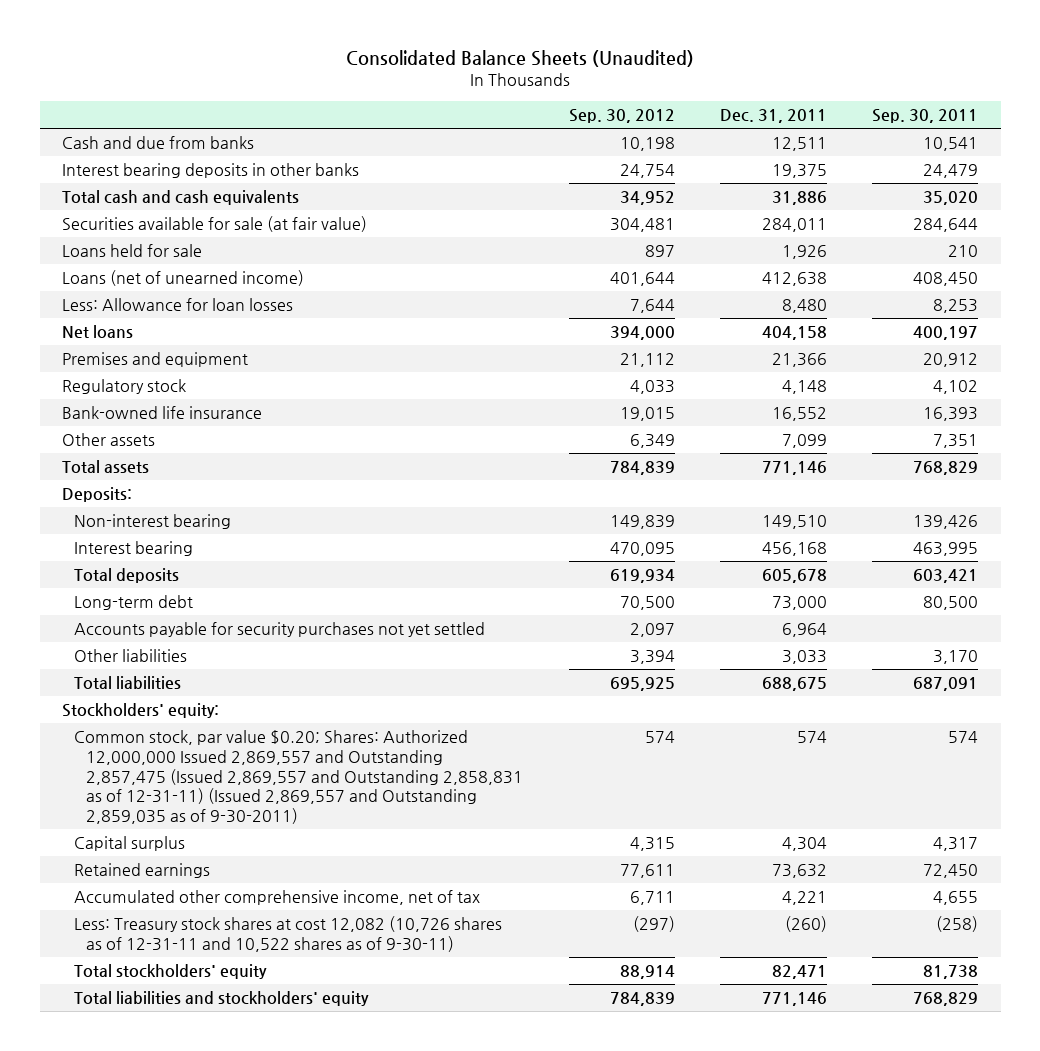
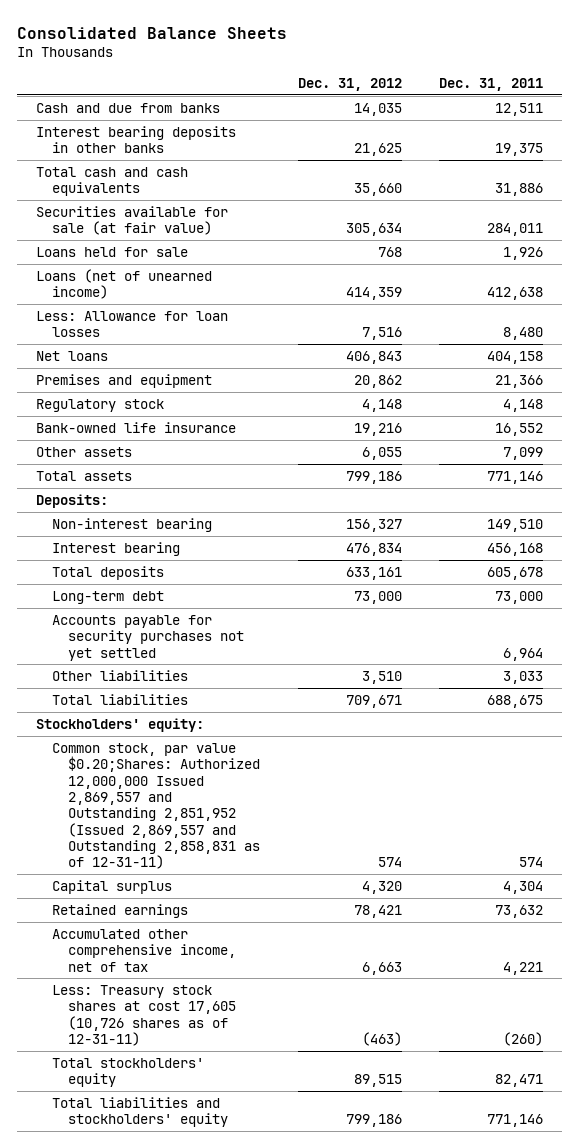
[346,50,695,68] Consolidated Balance Sheets (Unaudited) -> [17,26,288,39] Consolidated Balance Sheets
[568,108,675,123] Sep. 30, 2012 -> none
[872,108,979,123] Sep. 30, 2011 -> none
none -> [297,78,402,92] Dec. 31, 2012
[74,730,524,825] Common stock, par value $0.20; Shares: Authorized 12,000,000 Issued 2,869,557 and Outstanding 2,857,475 (Issued 2,869,557 and Outstanding 2,858,831 as of 12-31-11) (Issued 2,869,557 and Outstanding 2,859,035 as of 9-30-2011) -> [51,742,260,870] Common stock, par value $0.20;Shares: Authorized 12,000,000 Issued 2,869,557 and Outstanding 2,851,952 (Issued 2,869,557 and Outstanding 2,858,831 as of 12-31-11)
[74,916,503,952] Less: Treasury stock shares at cost 12,082 (10,726 shares as of 12-31-11 and 10,522 shares as of 9-30-11) -> [51,984,236,1046] Less: Treasury stock shares at cost 17,605 (10,726 shares as of 12-31-11)

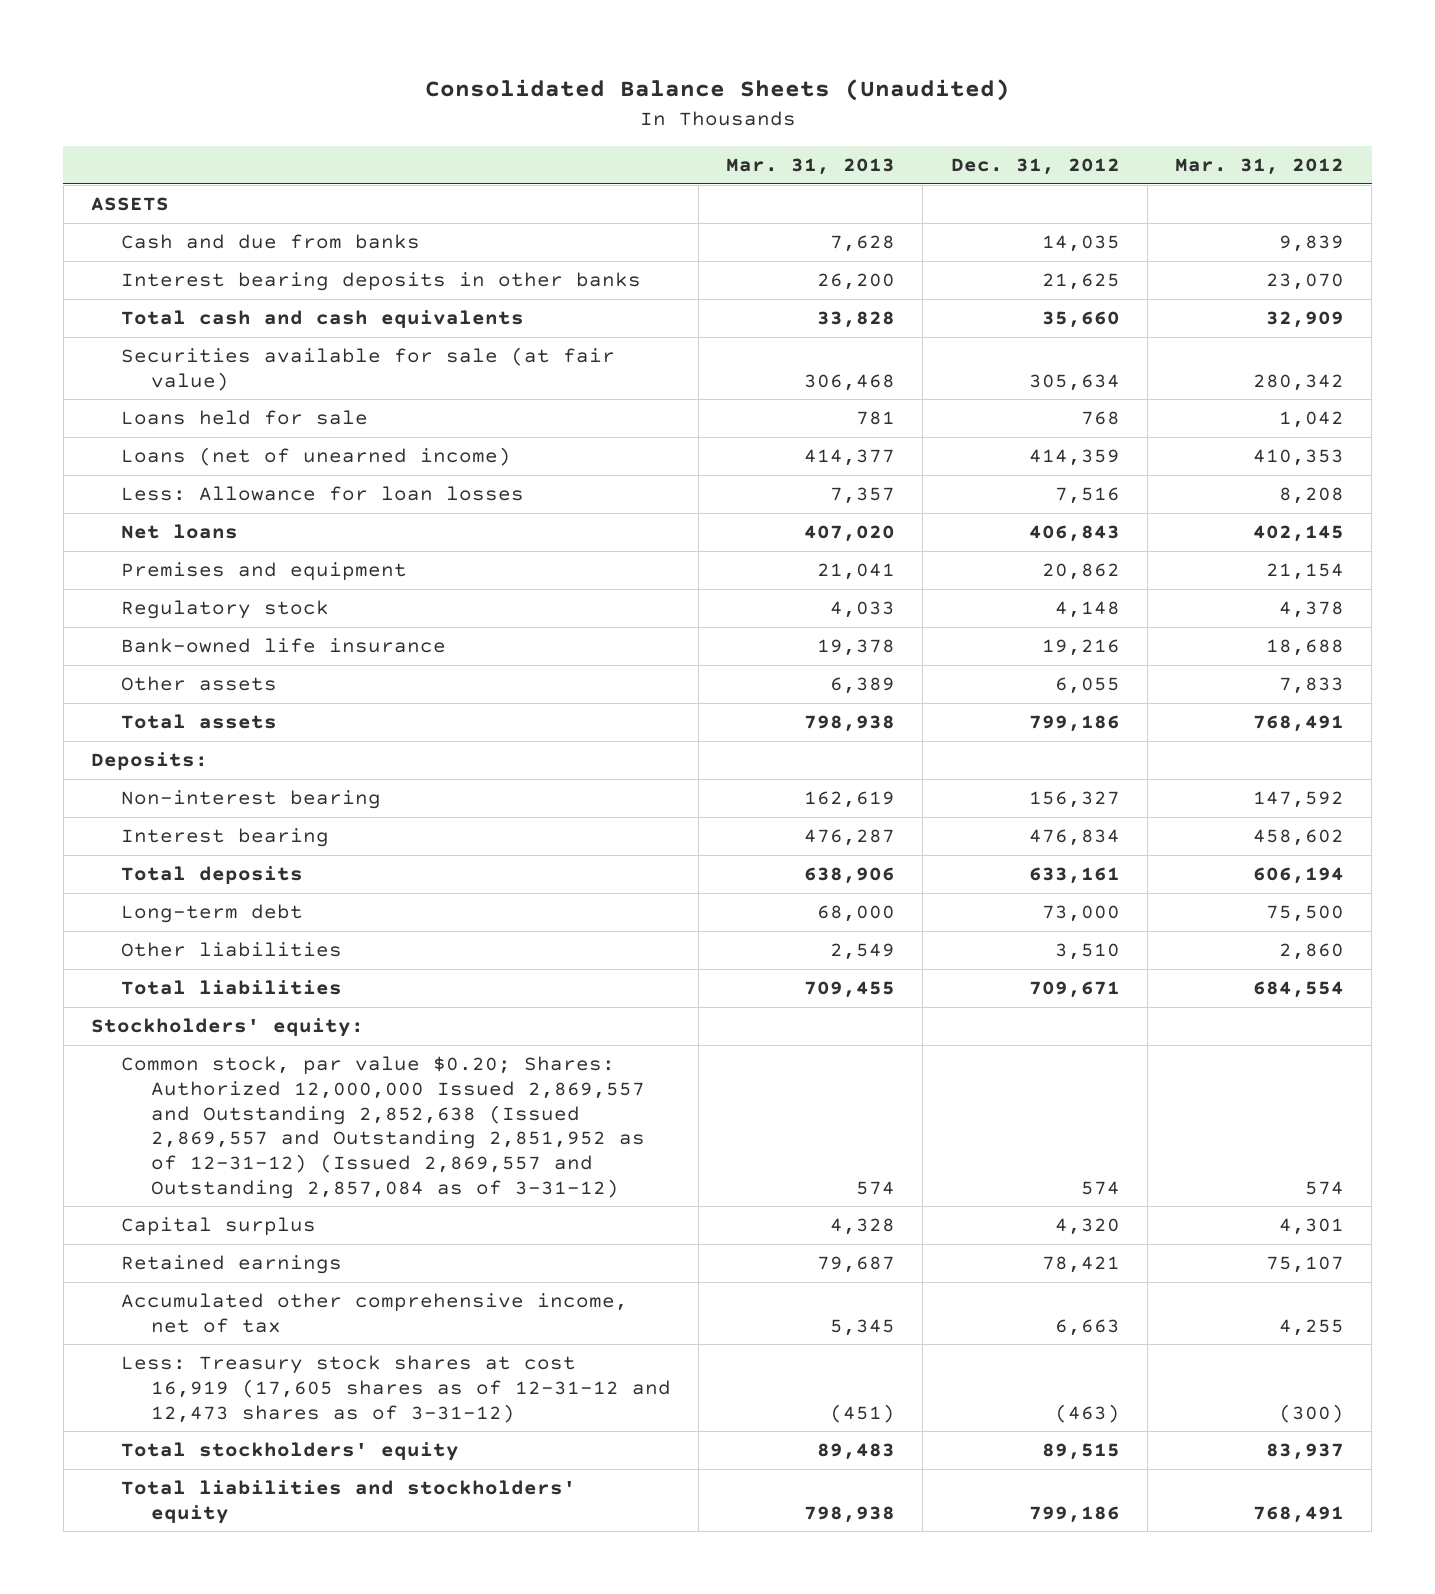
[17,26,288,39] Consolidated Balance Sheets -> [424,79,1010,102] Consolidated Balance Sheets (Unaudited)
[439,78,544,92] Dec. 31, 2011 -> none
none -> [726,158,896,176] Mar. 31, 2013
none -> [1175,158,1345,176] Mar. 31, 2012
none -> [90,197,169,212] ASSETS
[51,614,244,661] Accounts payable for security purchases not yet settled -> none
[51,742,260,870] Common stock, par value $0.20;Shares: Authorized 12,000,000 Issued 2,869,557 and Outstanding 2,851,952 (Issued 2,869,557 and Outstanding 2,858,831 as of 12-31-11) -> [120,1056,645,1199] Common stock, par value $0.20; Shares: Authorized 12,000,000 Issued 2,869,557 and Outstanding 2,852,638 (Issued 2,869,557 and Outstanding 2,851,952 as of 12-31-12) (Issued 2,869,557 and Outstanding 2,857,084 as of 3-31-12)
[51,984,236,1046] Less: Treasury stock shares at cost 17,605 (10,726 shares as of 12-31-11) -> [120,1355,671,1423] Less: Treasury stock shares at cost 16,919 (17,605 shares as of 12-31-12 and 12,473 shares as of 3-31-12)

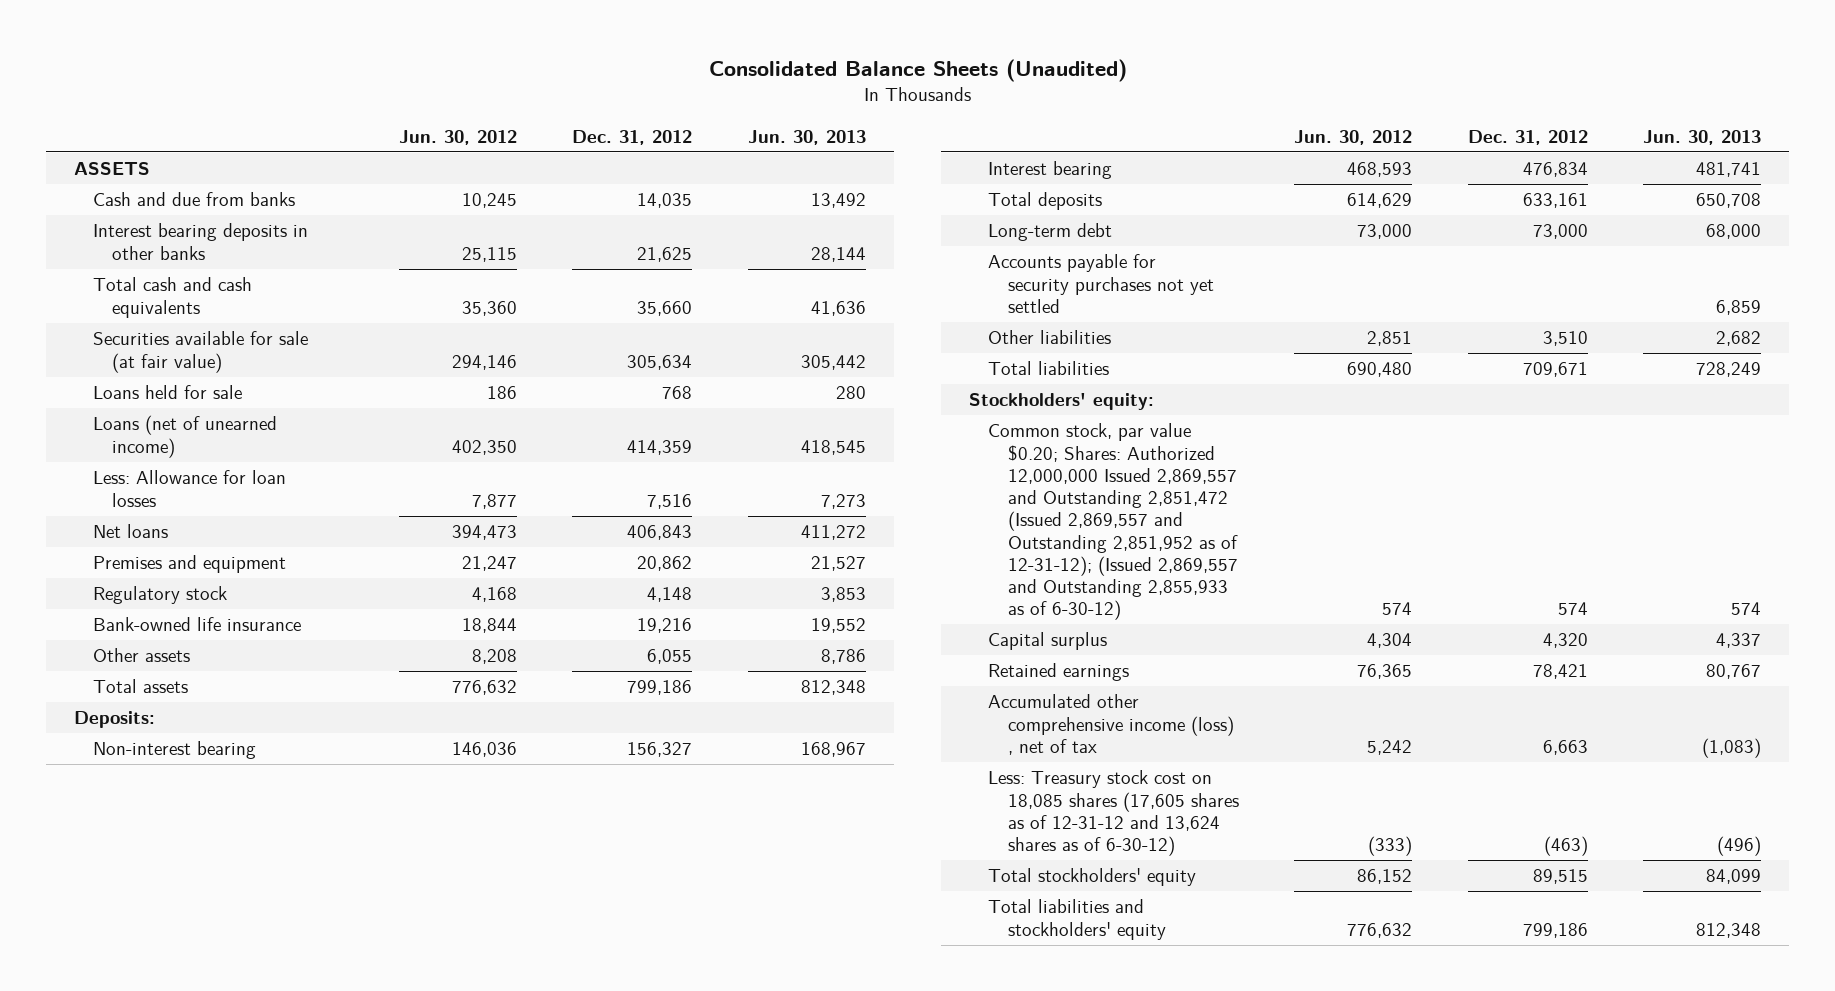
[726,158,896,176] Mar. 31, 2013 -> none
[1175,158,1345,176] Mar. 31, 2012 -> none
none -> [398,129,517,145] Jun. 30, 2012
none -> [747,129,866,145] Jun. 30, 2013
none -> [988,254,1214,313] Accounts payable for security purchases not yet settled
[120,1056,645,1199] Common stock, par value $0.20; Shares: Authorized 12,000,000 Issued 2,869,557 and Outstanding 2,852,638 (Issued 2,869,557 and Outstanding 2,851,952 as of 12-31-12) (Issued 2,869,557 and Outstanding 2,857,084 as of 3-31-12) -> [988,423,1238,621] Common stock, par value $0.20; Shares: Authorized 12,000,000 Issued 2,869,557 and Outstanding 2,851,472 (Issued 2,869,557 and Outstanding 2,851,952 as of 12-31-12); (Issued 2,869,557 and Outstanding 2,855,933 as of 6-30-12)
[120,1293,628,1333] Accumulated other comprehensive income, net of tax -> [988,694,1234,755] Accumulated other comprehensive income (loss) , net of tax
[120,1355,671,1423] Less: Treasury stock shares at cost 16,919 (17,605 shares as of 12-31-12 and 12,473 shares as of 3-31-12) -> [988,770,1239,857] Less: Treasury stock cost on 18,085 shares (17,605 shares as of 12-31-12 and 13,624 shares as of 6-30-12)

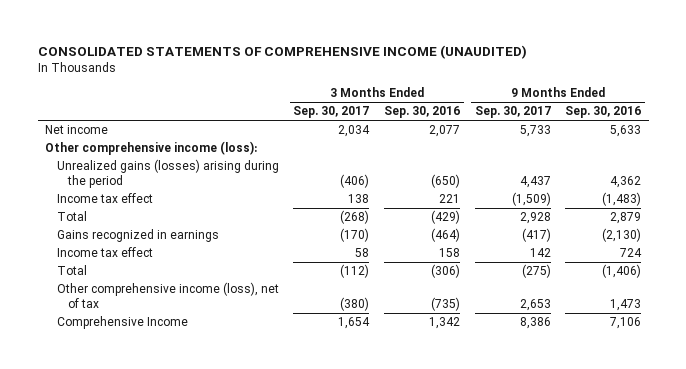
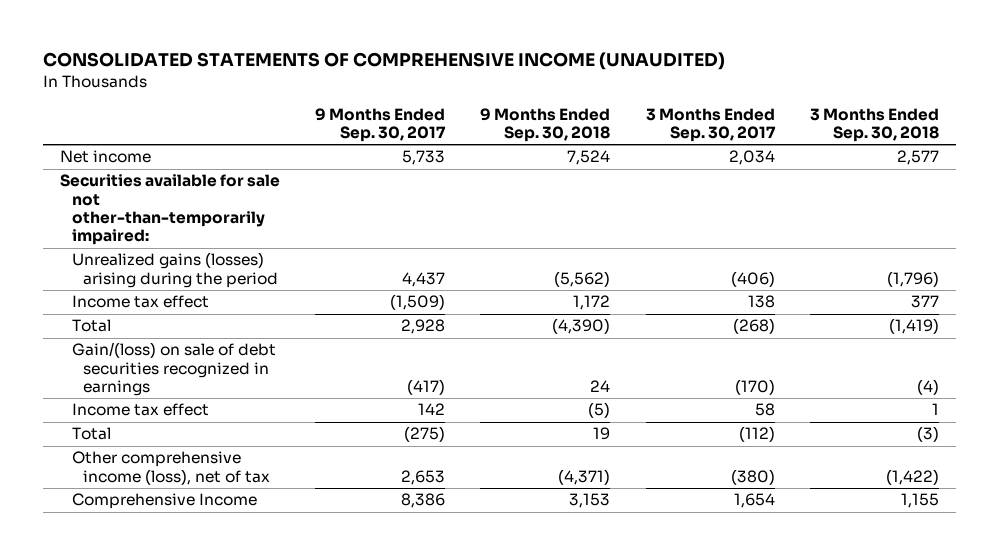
[384,106,461,119] Sep. 30, 2016 -> none
[565,106,642,119] Sep. 30, 2016 -> none
none -> [480,107,611,142] 9 Months Ended Sep. 30, 2018
none -> [809,107,939,142] 3 Months Ended Sep. 30, 2018
[45,141,258,156] Other comprehensive income (loss): -> none
none -> [60,174,281,246] Securities available for sale not other-than-temporarily impaired:
[56,229,219,243] Gains recognized in earnings -> [71,342,276,397] Gain/(loss) on sale of debt securities recognized in earnings

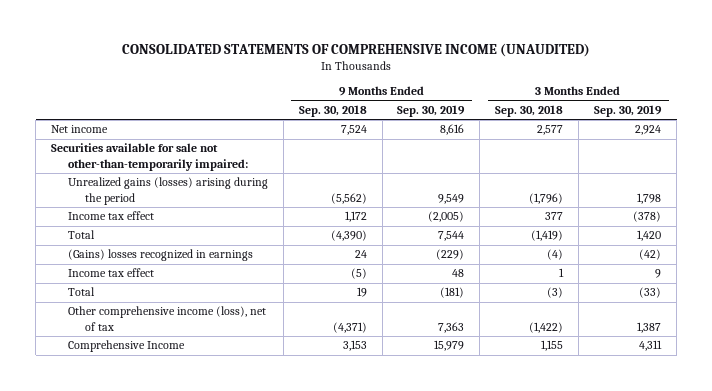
[315,107,447,142] 9 Months Ended Sep. 30, 2017 -> none
[645,107,776,142] 3 Months Ended Sep. 30, 2017 -> none
none -> [397,104,466,117] Sep. 30, 2019
none -> [594,104,663,117] Sep. 30, 2019
[71,342,276,397] Gain/(loss) on sale of debt securities recognized in earnings -> [67,249,253,262] (Gains) losses recognized in earnings

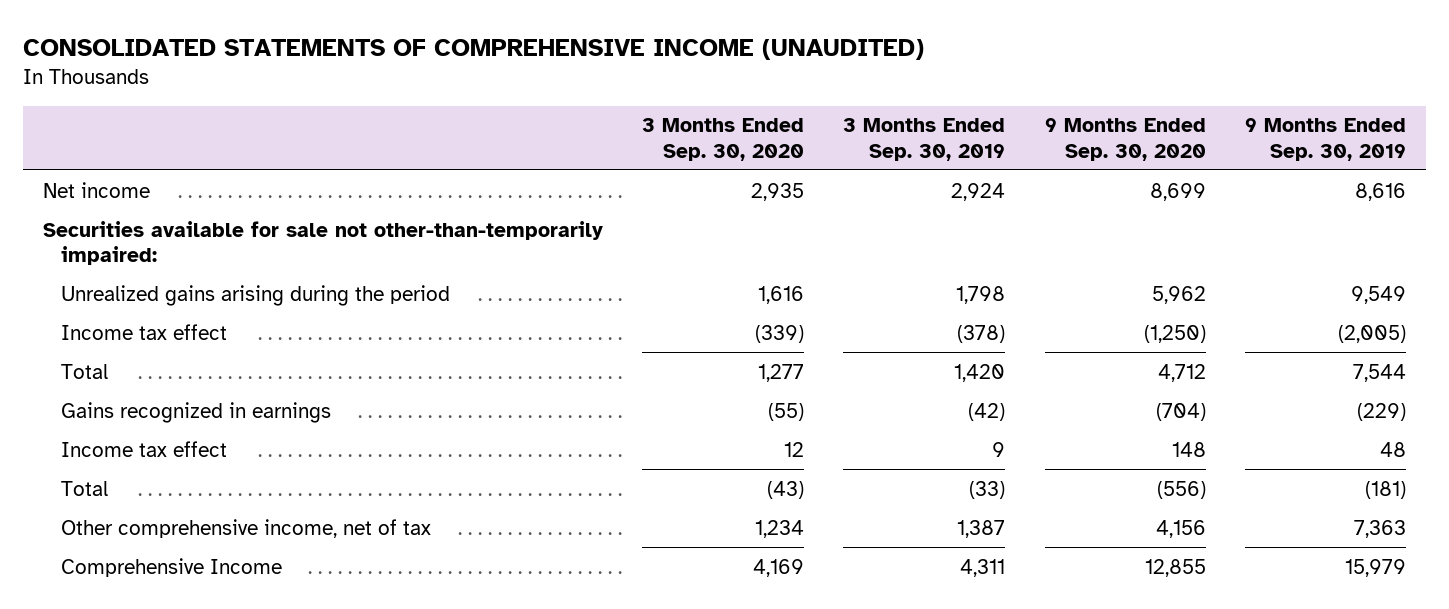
[298,104,367,117] Sep. 30, 2018 -> none
[495,104,564,117] Sep. 30, 2018 -> none
none -> [641,118,804,161] 3 Months Ended Sep. 30, 2020
none -> [1044,118,1206,161] 9 Months Ended Sep. 30, 2020
[67,177,268,205] Unrealized gains (losses) arising during the period -> [60,284,450,306] Unrealized gains arising during the period
[67,249,253,262] (Gains) losses recognized in earnings -> [60,401,331,423] Gains recognized in earnings
[67,306,266,331] Other comprehensive income (loss), net of tax -> [60,518,431,538] Other comprehensive income, net of tax

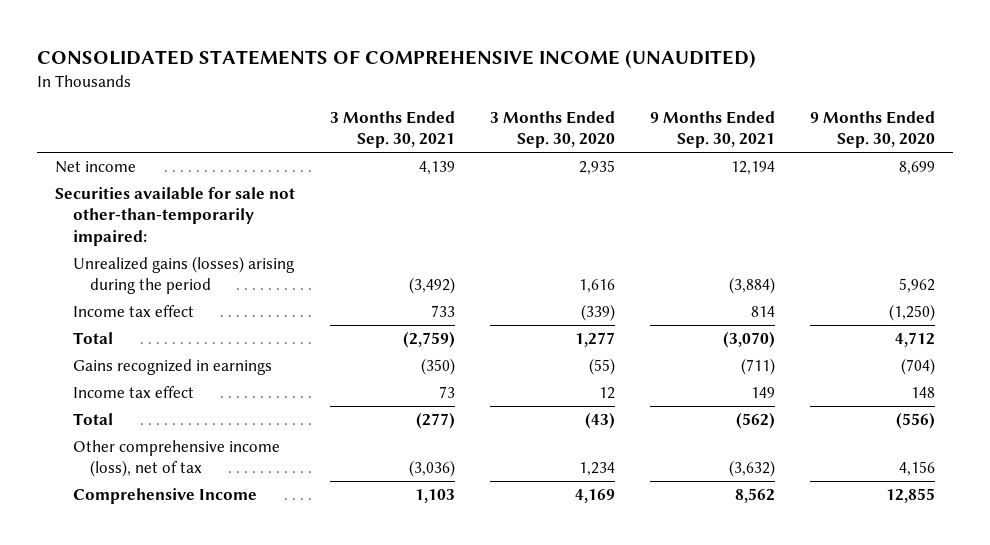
[843,118,1006,161] 3 Months Ended Sep. 30, 2019 -> none
[1244,118,1406,161] 9 Months Ended Sep. 30, 2019 -> none
none -> [329,110,455,149] 3 Months Ended Sep. 30, 2021
none -> [650,110,776,149] 9 Months Ended Sep. 30, 2021
[60,284,450,306] Unrealized gains arising during the period -> [72,255,295,295] Unrealized gains (losses) arising during the period
[60,518,431,538] Other comprehensive income, net of tax -> [72,439,280,478] Other comprehensive income (loss), net of tax

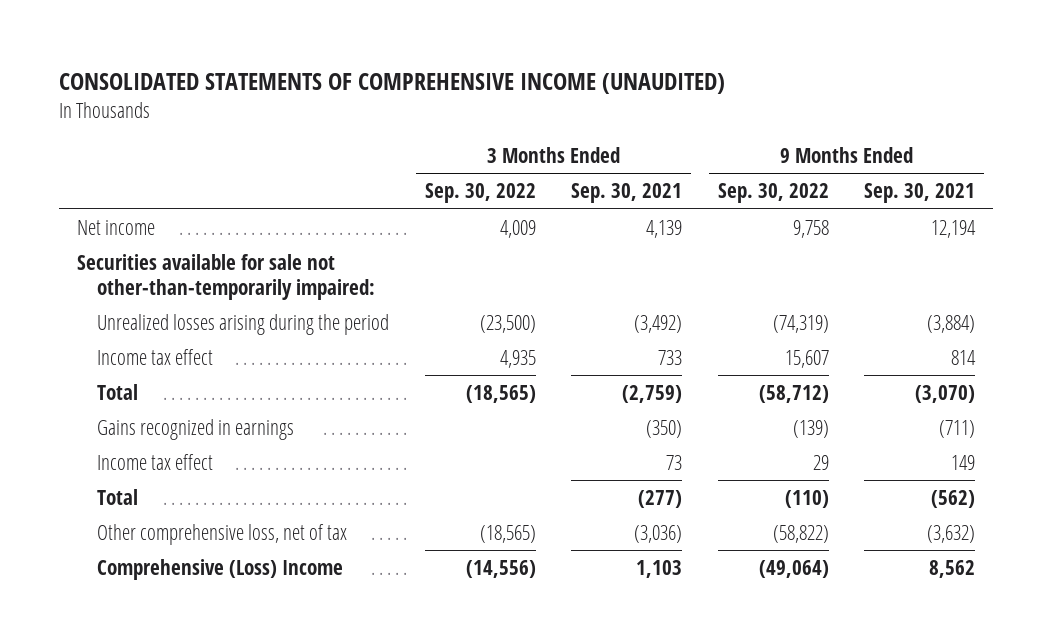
[490,110,616,149] 3 Months Ended Sep. 30, 2020 -> none
[810,110,936,149] 9 Months Ended Sep. 30, 2020 -> none
none -> [424,183,536,204] Sep. 30, 2022
none -> [717,183,829,204] Sep. 30, 2022
[72,255,295,295] Unrealized gains (losses) arising during the period -> [97,313,390,335] Unrealized losses arising during the period
[72,439,280,478] Other comprehensive income (loss), net of tax -> [97,523,348,545] Other comprehensive loss, net of tax
[72,487,257,504] Comprehensive Income -> [97,558,344,580] Comprehensive (Loss) Income

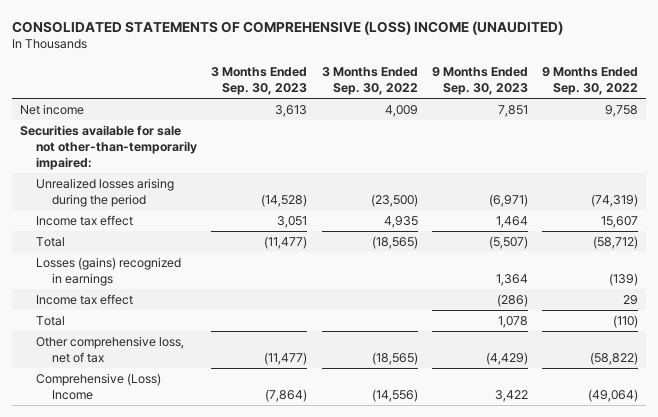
[58,73,725,95] CONSOLIDATED STATEMENTS OF COMPREHENSIVE INCOME (UNAUDITED) -> [12,20,564,35] CONSOLIDATED STATEMENTS OF COMPREHENSIVE (LOSS) INCOME (UNAUDITED)
[571,183,683,204] Sep. 30, 2021 -> none
[864,183,976,204] Sep. 30, 2021 -> none
none -> [211,66,308,95] 3 Months Ended Sep. 30, 2023
none -> [432,66,529,95] 9 Months Ended Sep. 30, 2023
[97,418,295,440] Gains recognized in earnings -> [35,257,181,287] Losses (gains) recognized in earnings

